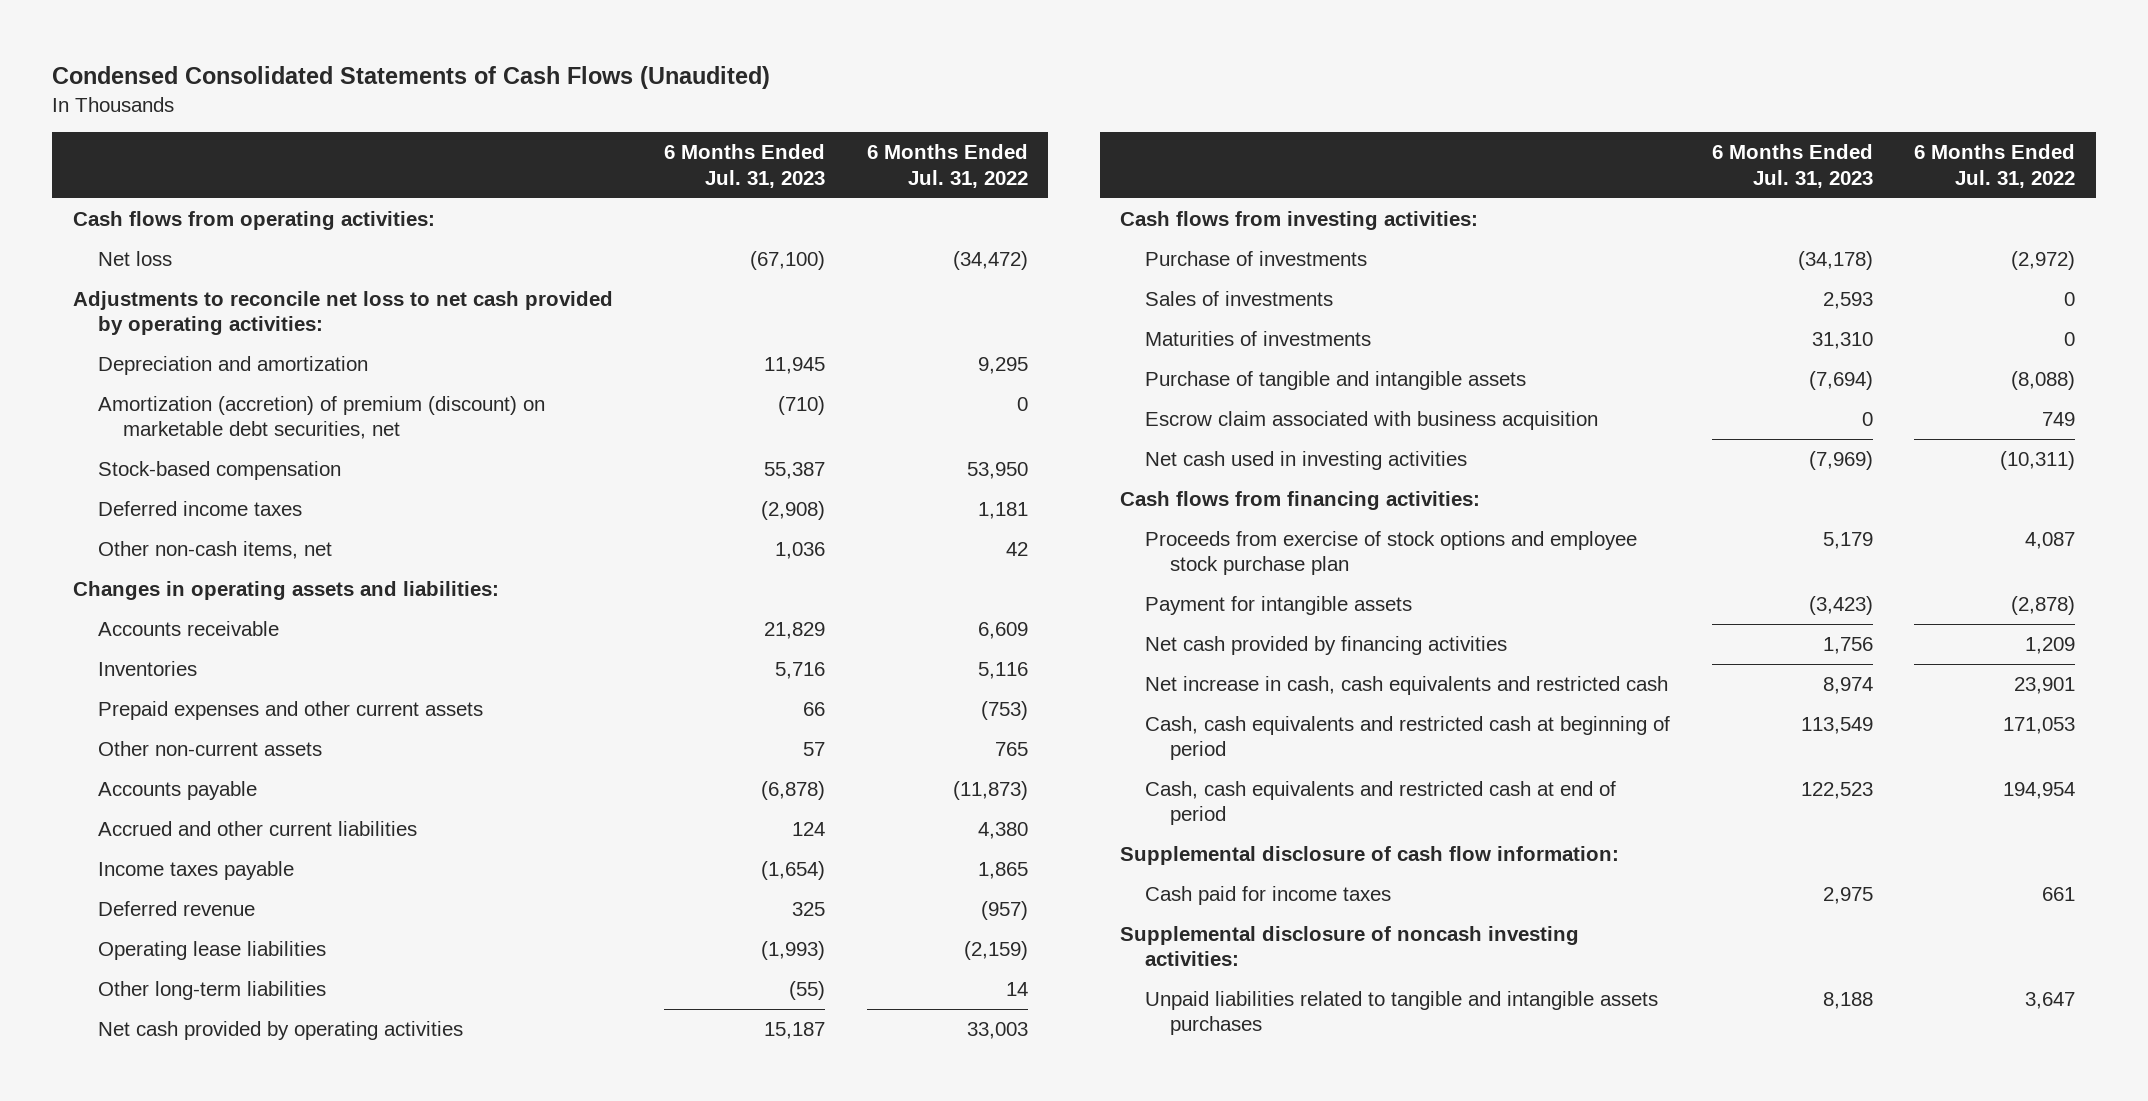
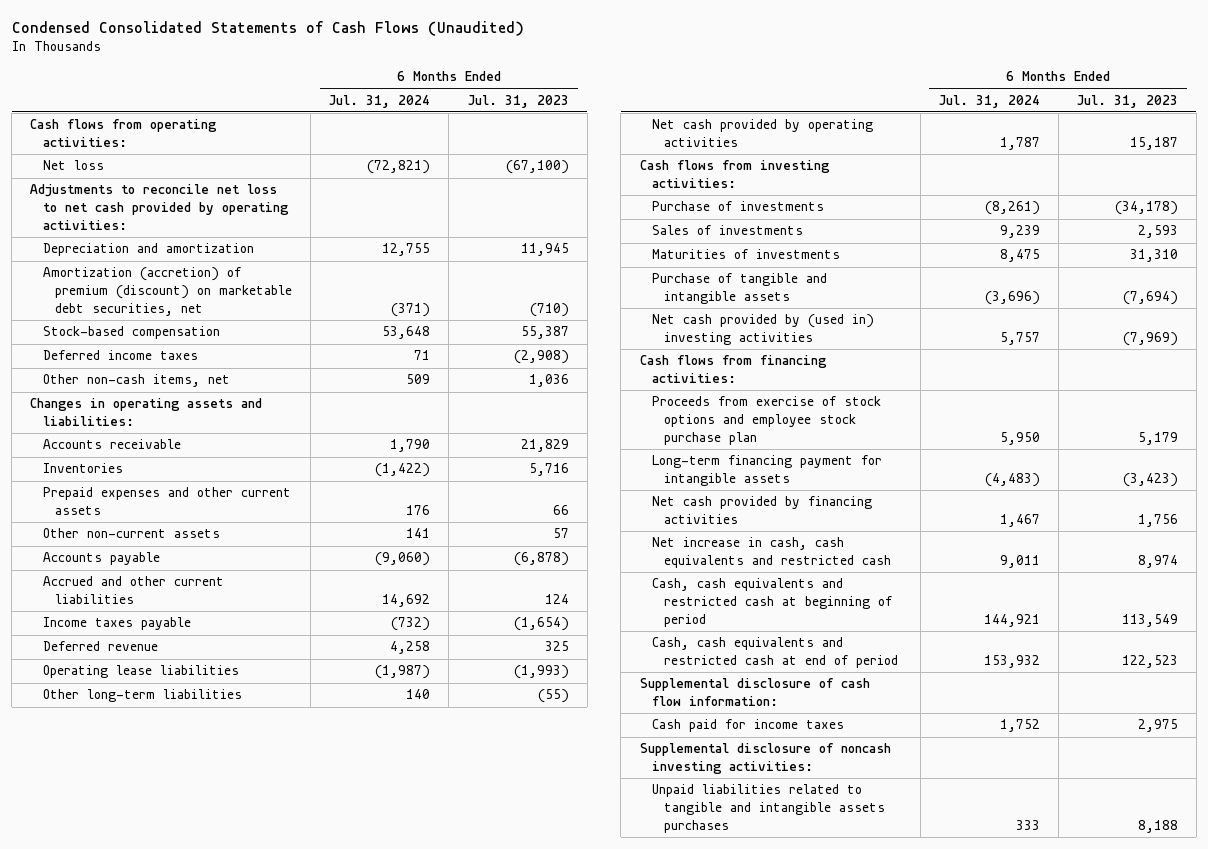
[866,144,1028,188] 6 Months Ended Jul. 31, 2022 -> none
none -> [329,94,431,108] Jul. 31, 2024
[1145,411,1599,431] Escrow claim associated with business acquisition -> none
[1145,451,1468,471] Net cash used in investing activities -> [651,314,874,346] Net cash provided by (used in) investing activities
[1145,596,1413,616] Payment for intangible assets -> [651,455,882,487] Long-term financing payment for intangible assets

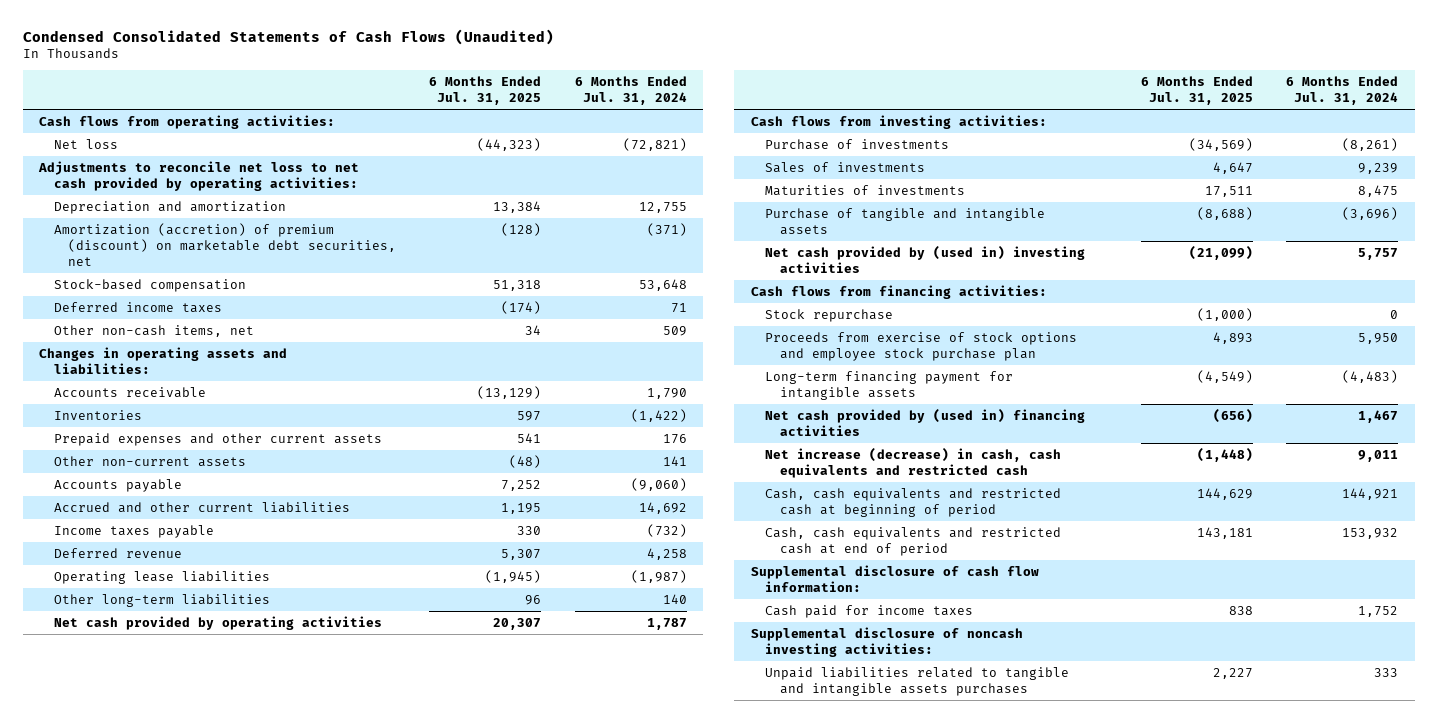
[467,94,569,108] Jul. 31, 2023 -> none
none -> [429,76,542,106] 6 Months Ended Jul. 31, 2025
none -> [765,308,894,322] Stock repurchase
[651,496,872,525] Net cash provided by financing activities -> [765,408,1086,436] Net cash provided by (used in) financing activities
[651,537,892,569] Net increase in cash, cash equivalents and restricted cash -> [765,447,1062,478] Net increase (decrease) in cash, cash equivalents and restricted cash

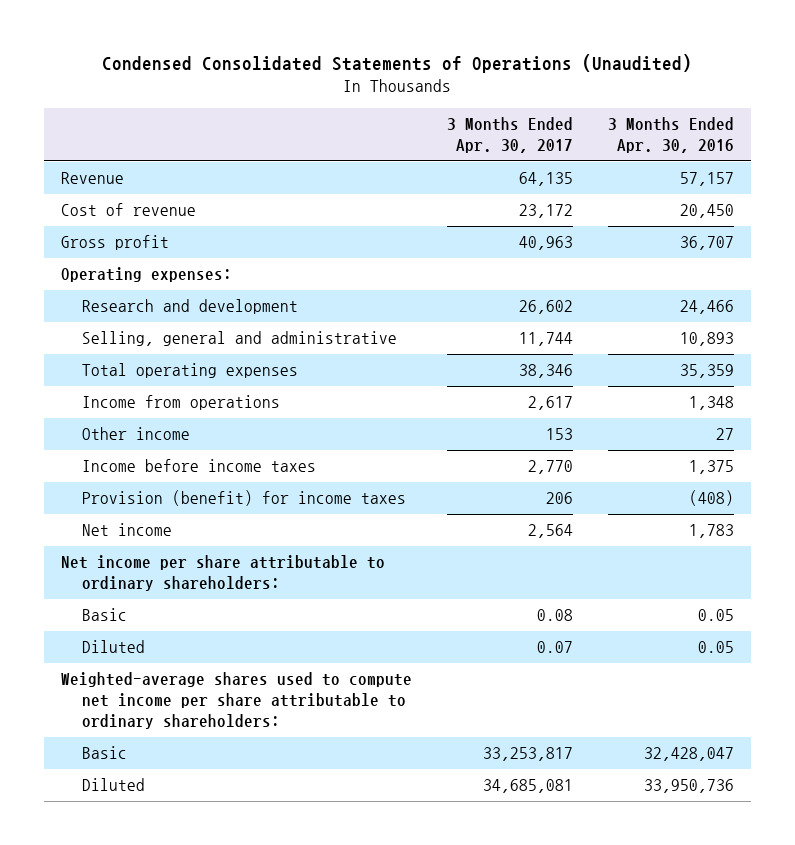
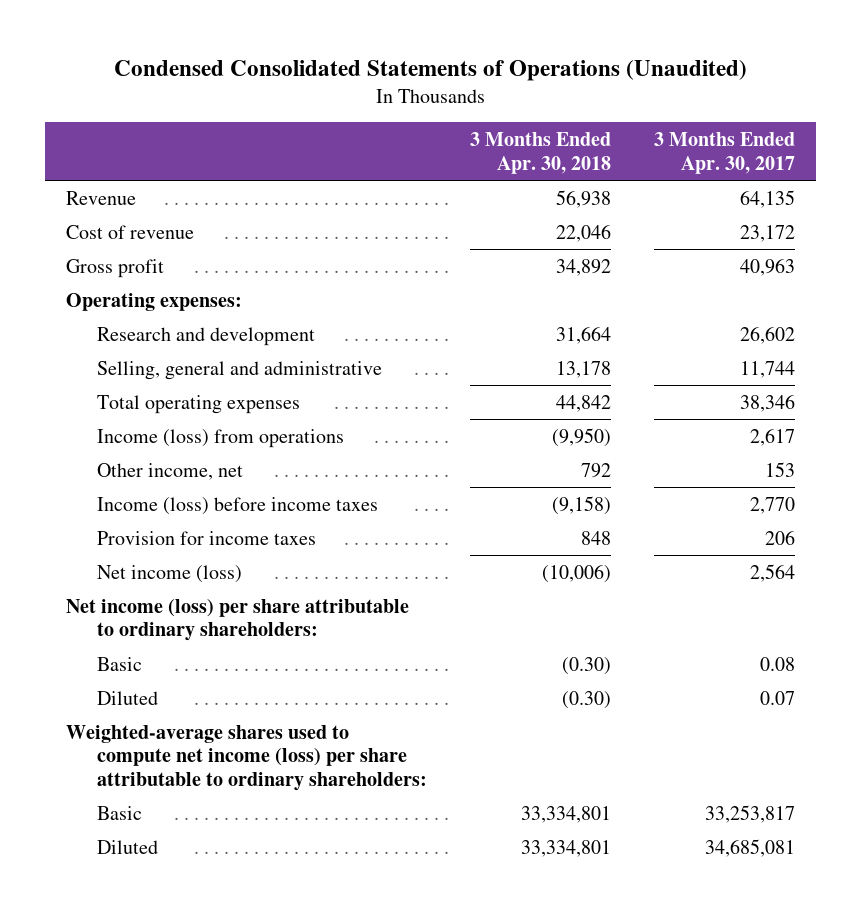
[607,116,734,153] 3 Months Ended Apr. 30, 2016 -> none
none -> [470,132,612,174] 3 Months Ended Apr. 30, 2018
[82,395,281,411] Income from operations -> [97,428,345,448] Income (loss) from operations
[82,427,191,441] Other income -> [97,462,244,480] Other income, net
[82,459,317,473] Income before income taxes -> [97,496,379,515] Income (loss) before income taxes
[82,490,407,507] Provision (benefit) for income taxes -> [97,530,317,545] Provision for income taxes
[82,523,173,537] Net income -> [97,564,243,583] Net income (loss)
[61,555,386,592] Net income per share attributable to ordinary shareholders: -> [66,598,410,642] Net income (loss) per share attributable to ordinary shareholders:
[61,672,413,730] Weighted-average shares used to compute net income per share attributable to ordinary shareholders: -> [66,724,428,791] Weighted-average shares used to compute net income (loss) per share attributable to ordinary shareholders:

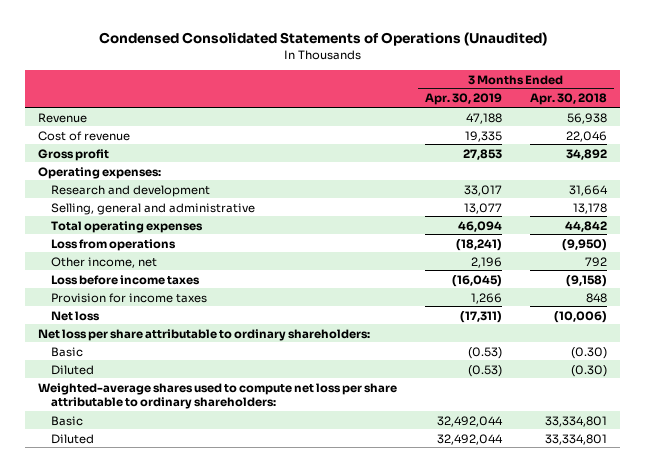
[653,132,795,174] 3 Months Ended Apr. 30, 2017 -> none
none -> [425,93,503,106] Apr. 30, 2019
[97,428,345,448] Income (loss) from operations -> [51,238,177,251] Loss from operations
[97,496,379,515] Income (loss) before income taxes -> [51,274,201,285] Loss before income taxes
[97,564,243,583] Net income (loss) -> [51,310,101,321] Net loss
[66,598,410,642] Net income (loss) per share attributable to ordinary shareholders: -> [38,328,371,341] Net loss per share attributable to ordinary shareholders:
[66,724,428,791] Weighted-average shares used to compute net income (loss) per share attributable to ordinary shareholders: -> [38,382,398,409] Weighted-average shares used to compute net loss per share attributable to ordinary shareholders:

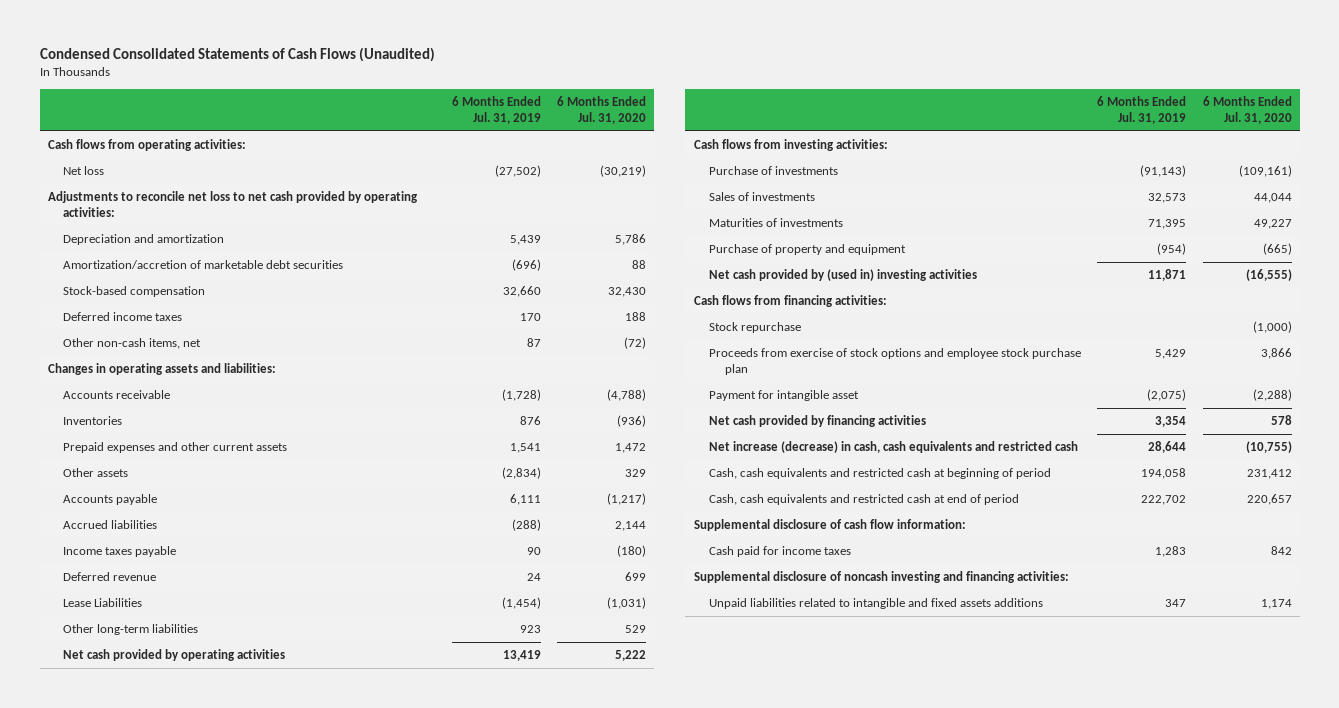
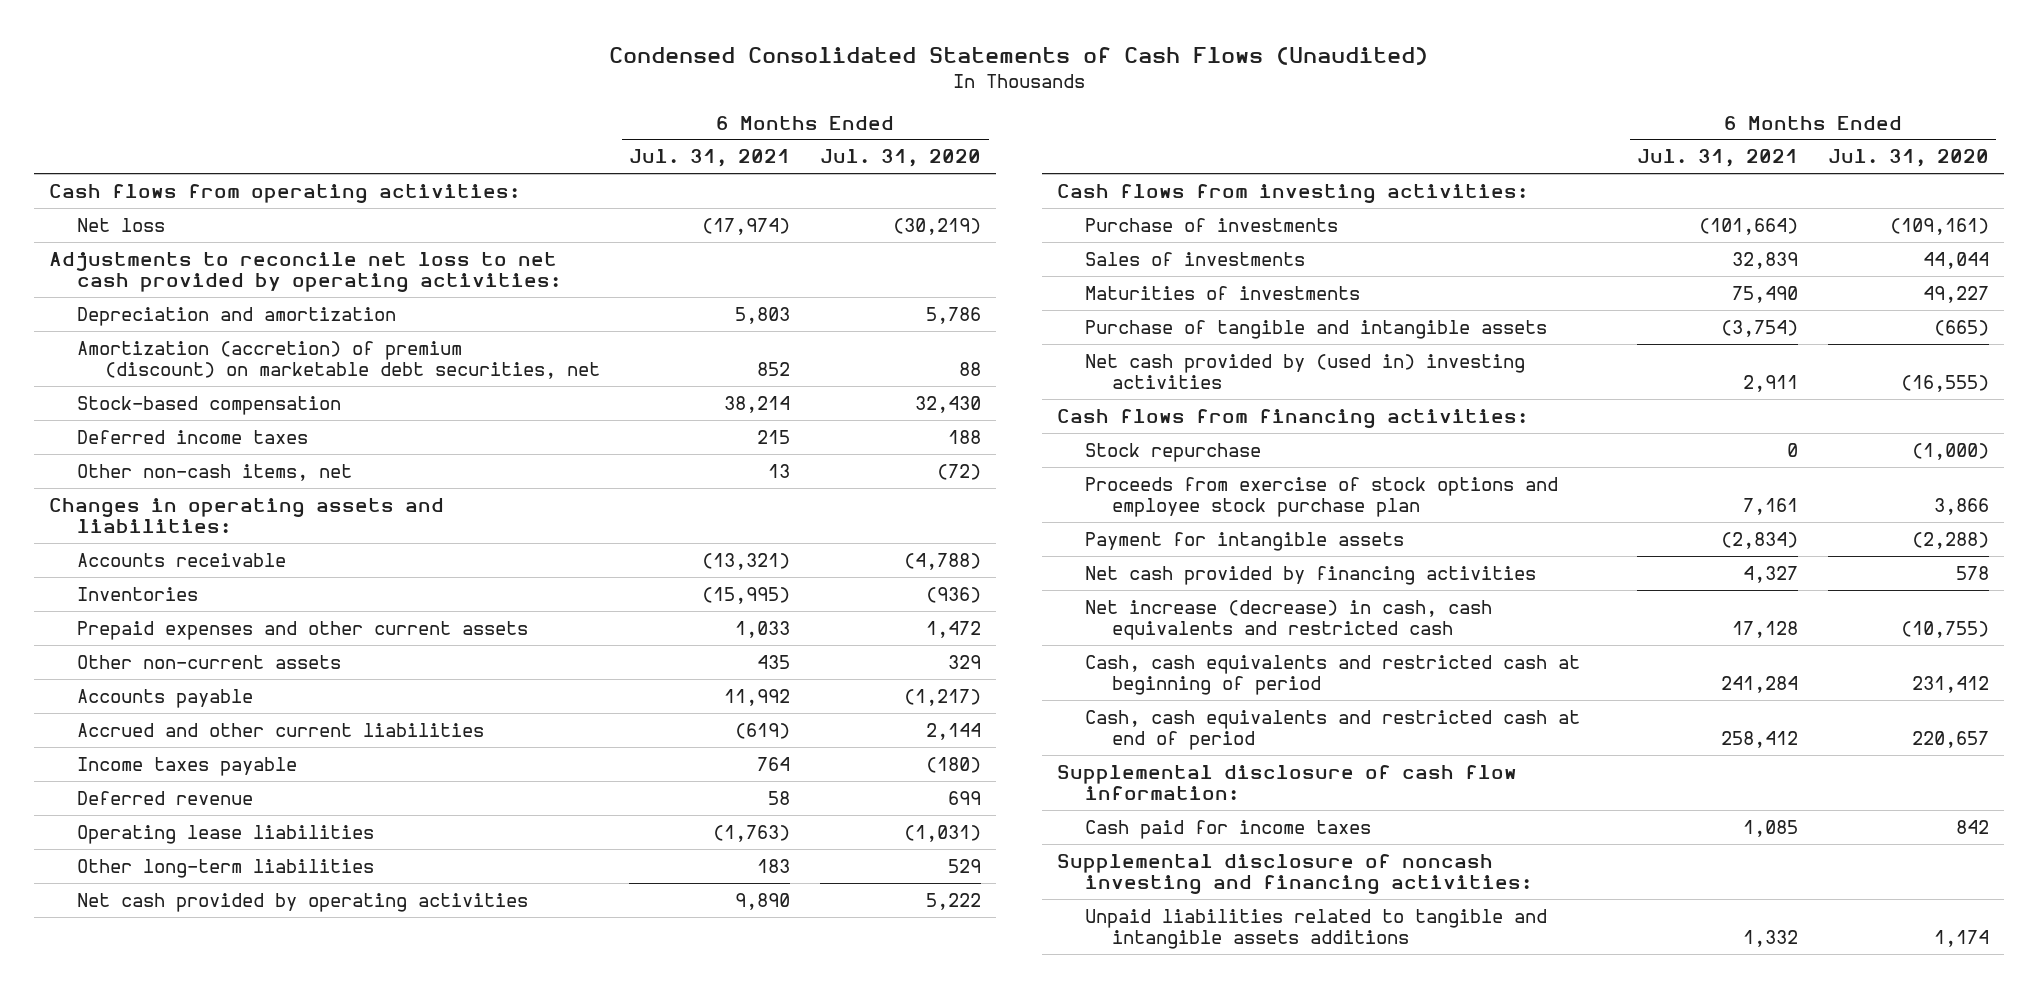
[451,95,541,124] 6 Months Ended Jul. 31, 2019 -> none
none -> [629,149,791,168] Jul. 31, 2021
[63,259,344,269] Amortization/accretion of marketable debt securities -> [76,340,600,379] Amortization (accretion) of premium (discount) on marketable debt securities, net
[63,467,129,477] Other assets -> [76,654,341,669] Other non-current assets
[63,519,158,529] Accrued liabilities -> [76,722,484,737] Accrued and other current liabilities
[63,597,143,607] Lease Liabilities -> [76,824,374,844] Operating lease liabilities
[709,243,907,255] Purchase of property and equipment -> [1084,319,1547,339] Purchase of tangible and intangible assets
[709,389,860,401] Payment for intangible asset -> [1084,531,1404,551] Payment for intangible assets
[709,597,1044,609] Unpaid liabilities related to intangible and fixed assets additions -> [1084,908,1547,949] Unpaid liabilities related to tangible and intangible assets additions

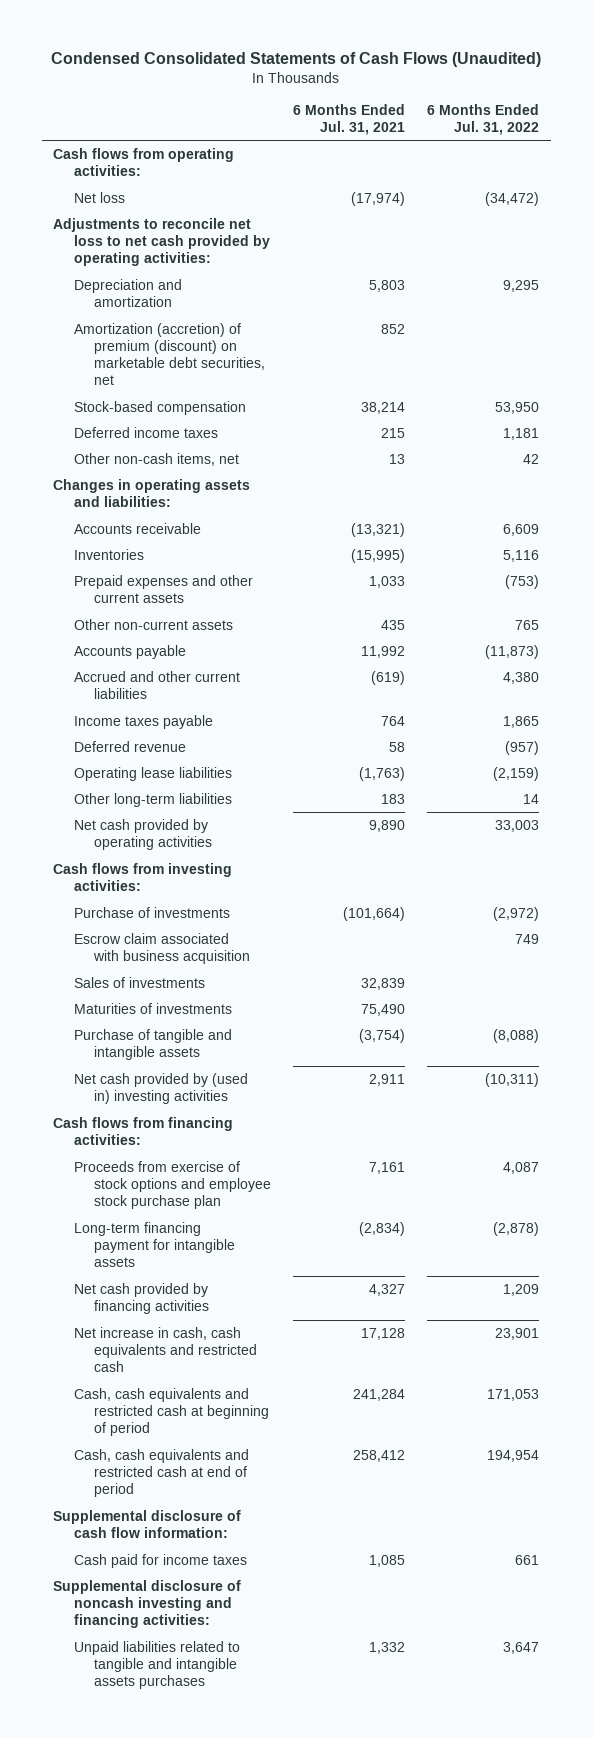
[820,149,982,168] Jul. 31, 2020 -> none
none -> [427,103,540,135] 6 Months Ended Jul. 31, 2022
none -> [73,933,251,965] Escrow claim associated with business acquisition
[1084,442,1261,462] Stock repurchase -> none
[1084,531,1404,551] Payment for intangible assets -> [73,1222,236,1268] Long-term financing payment for intangible assets
[1084,599,1492,640] Net increase (decrease) in cash, cash equivalents and restricted cash -> [73,1327,258,1373] Net increase in cash, cash equivalents and restricted cash
[1084,908,1547,949] Unpaid liabilities related to tangible and intangible assets additions -> [73,1641,240,1690] Unpaid liabilities related to tangible and intangible assets purchases

